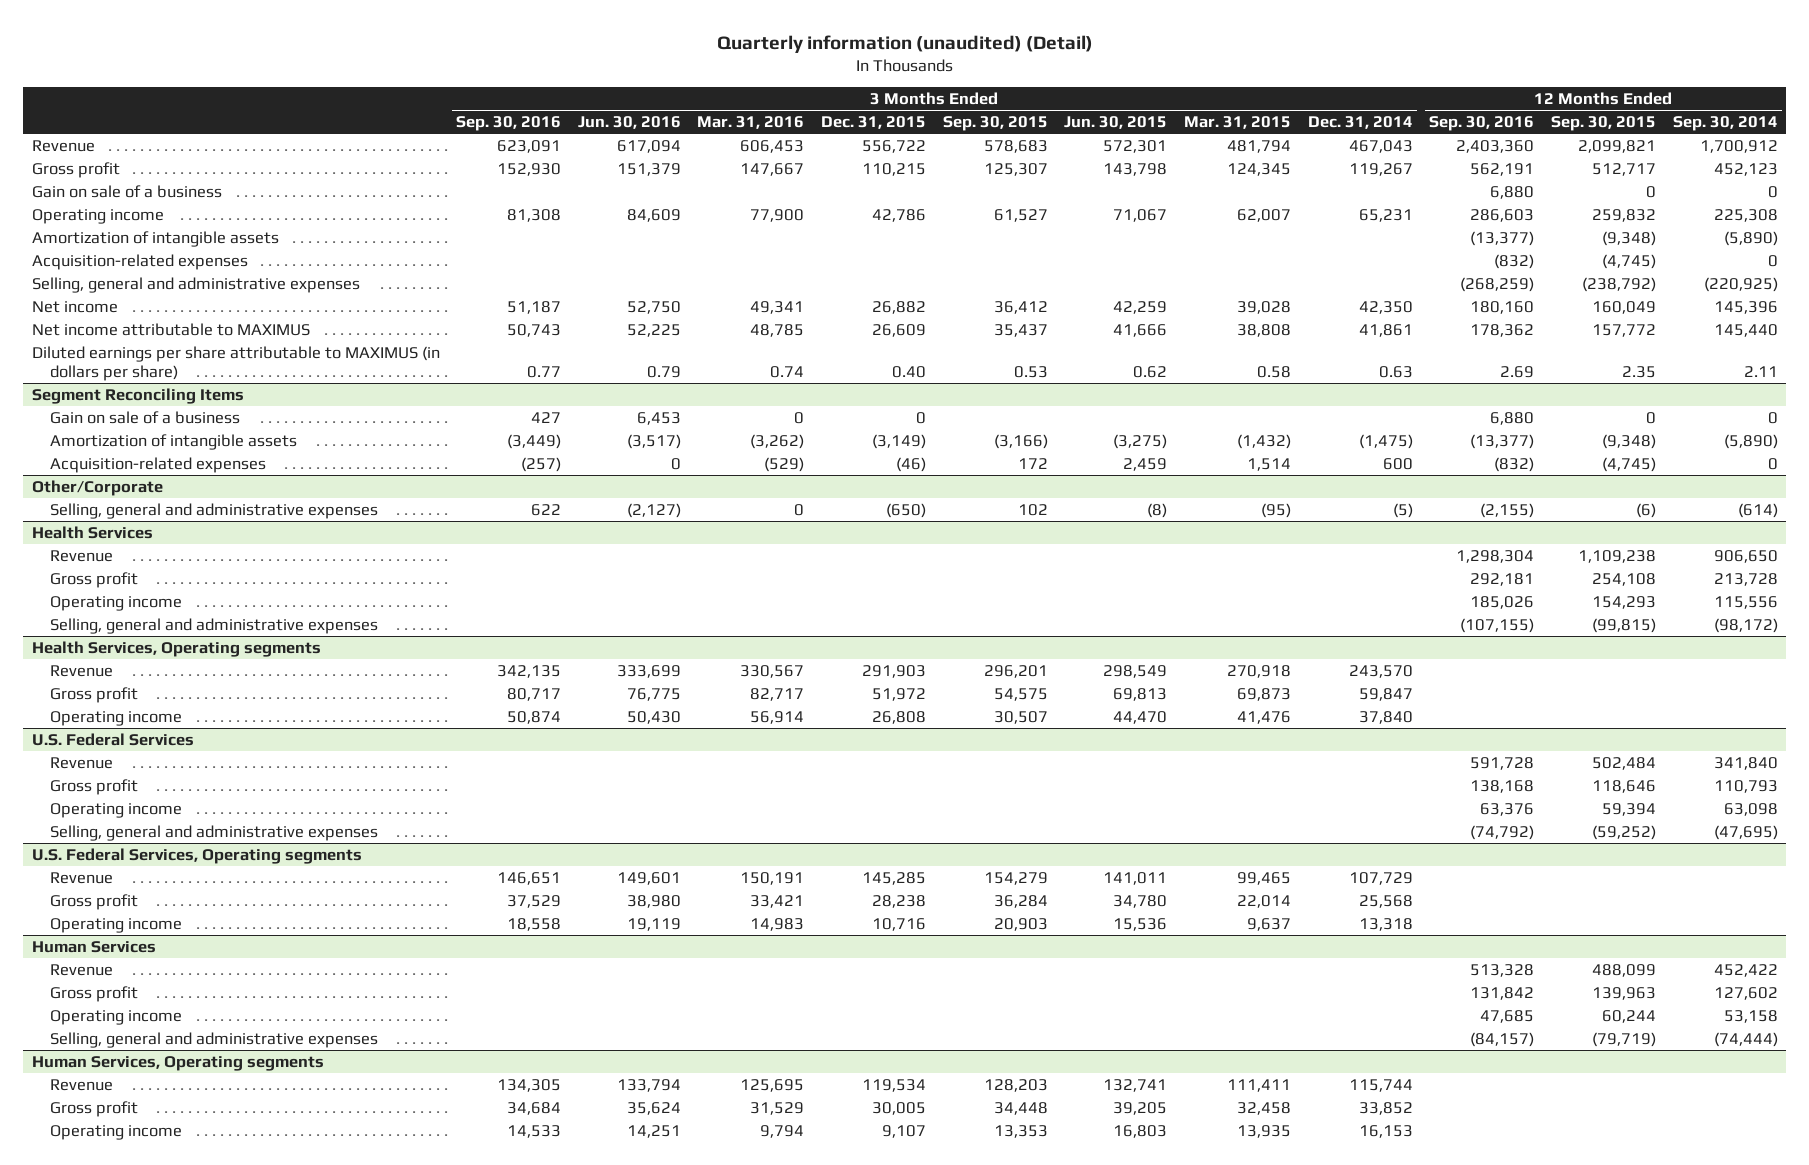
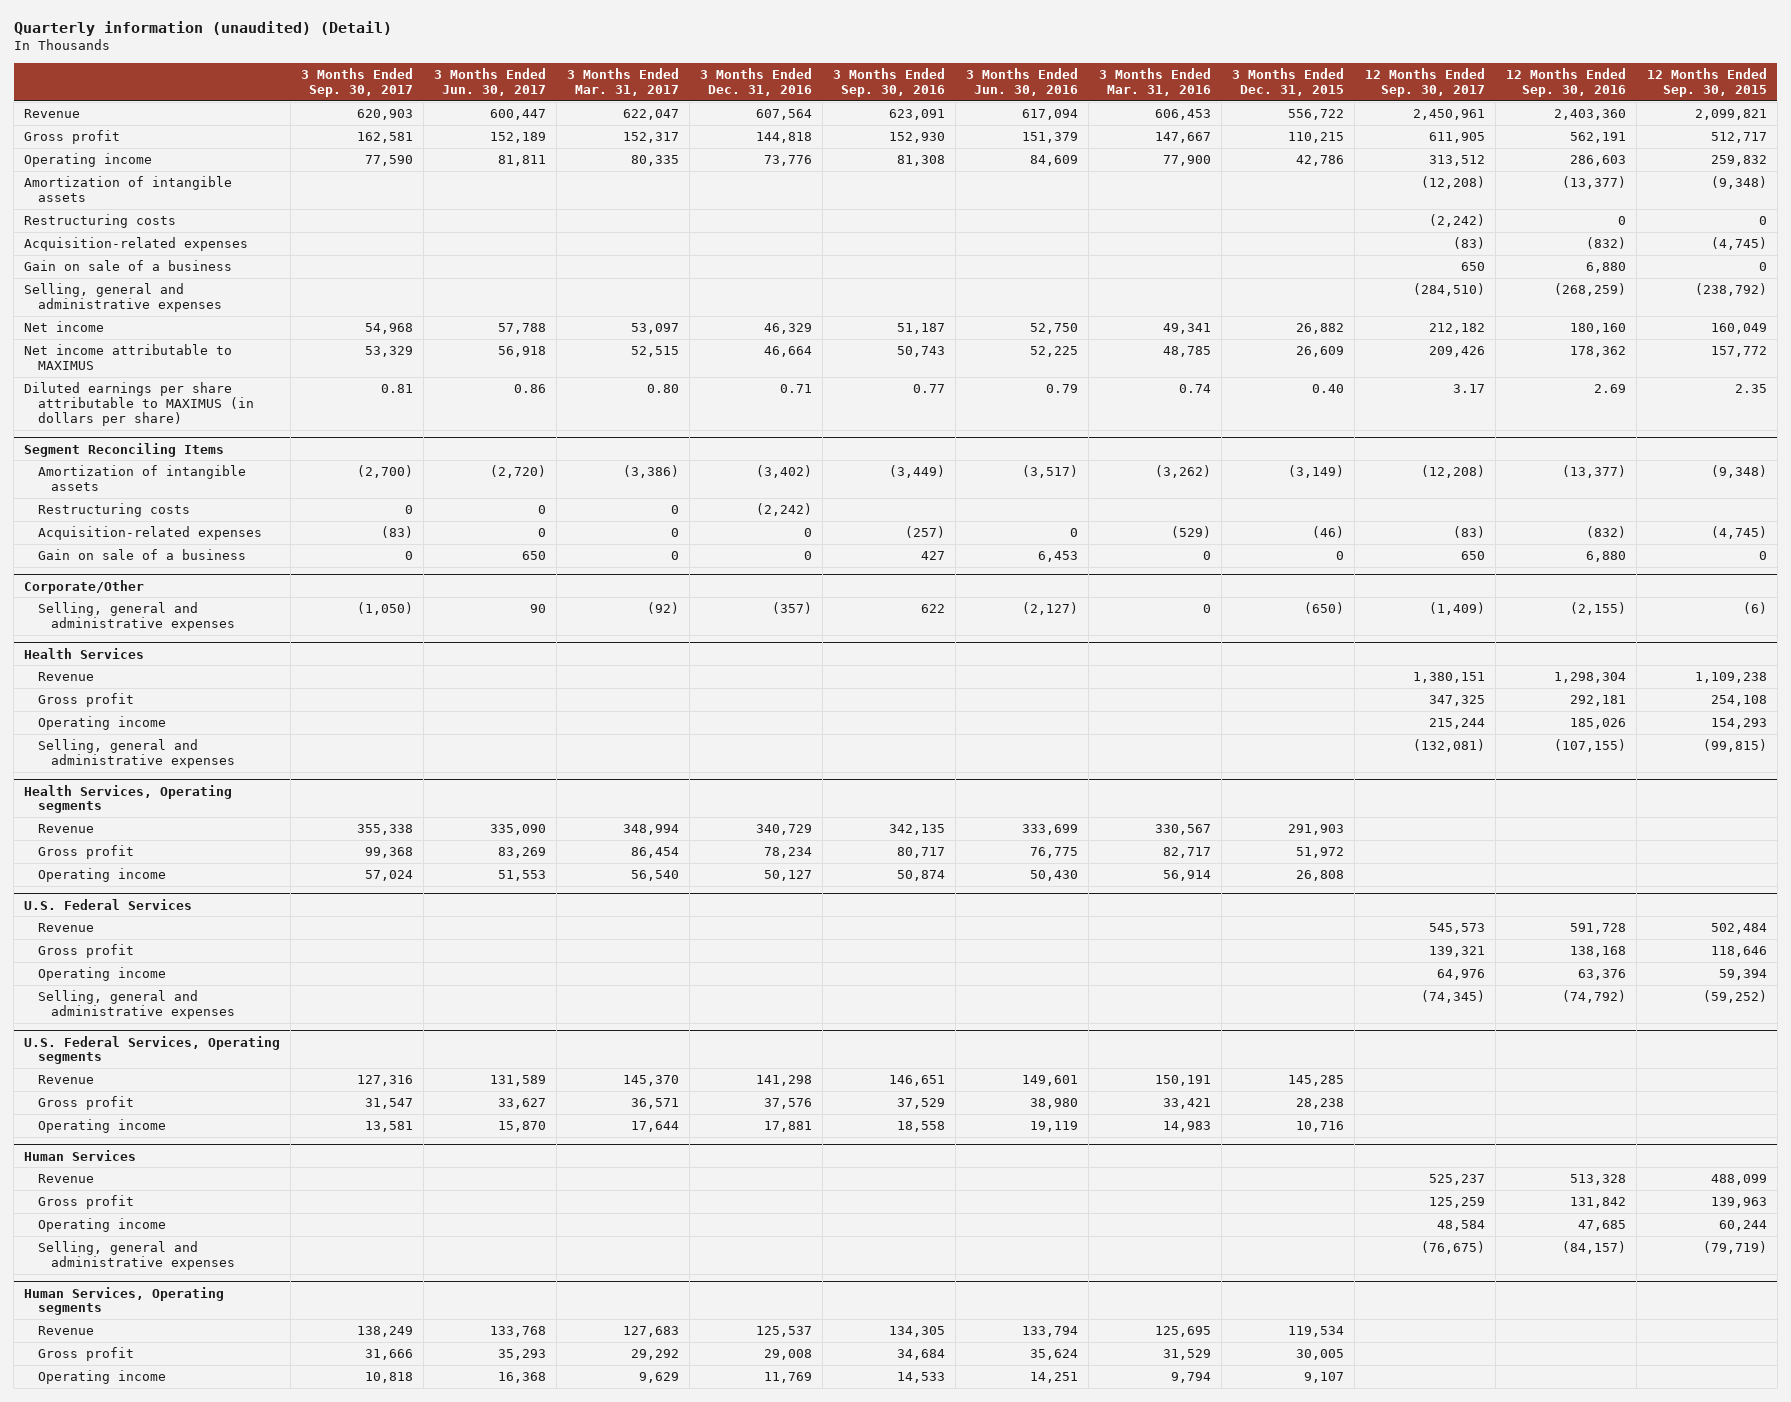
[942,116,1048,132] Sep. 30, 2015 -> none
[1064,116,1168,130] Jun. 30, 2015 -> none
[1184,116,1292,130] Mar. 31, 2015 -> none
[1307,116,1413,130] Dec. 31, 2014 -> none
[1672,116,1778,132] Sep. 30, 2014 -> none
none -> [301,68,414,98] 3 Months Ended Sep. 30, 2017
none -> [434,68,547,97] 3 Months Ended Jun. 30, 2017
none -> [567,68,680,97] 3 Months Ended Mar. 31, 2017
none -> [699,68,812,97] 3 Months Ended Dec. 31, 2016
none -> [1364,68,1485,98] 12 Months Ended Sep. 30, 2017
none -> [24,214,177,229] Restructuring costs
[31,184,222,198] Gain on sale of a business -> [24,260,233,272] Gain on sale of a business
none -> [37,503,190,518] Restructuring costs
[49,410,240,424] Gain on sale of a business -> [37,549,246,561] Gain on sale of a business
[31,479,163,496] Other/Corporate -> [24,579,145,594] Corporate/Other

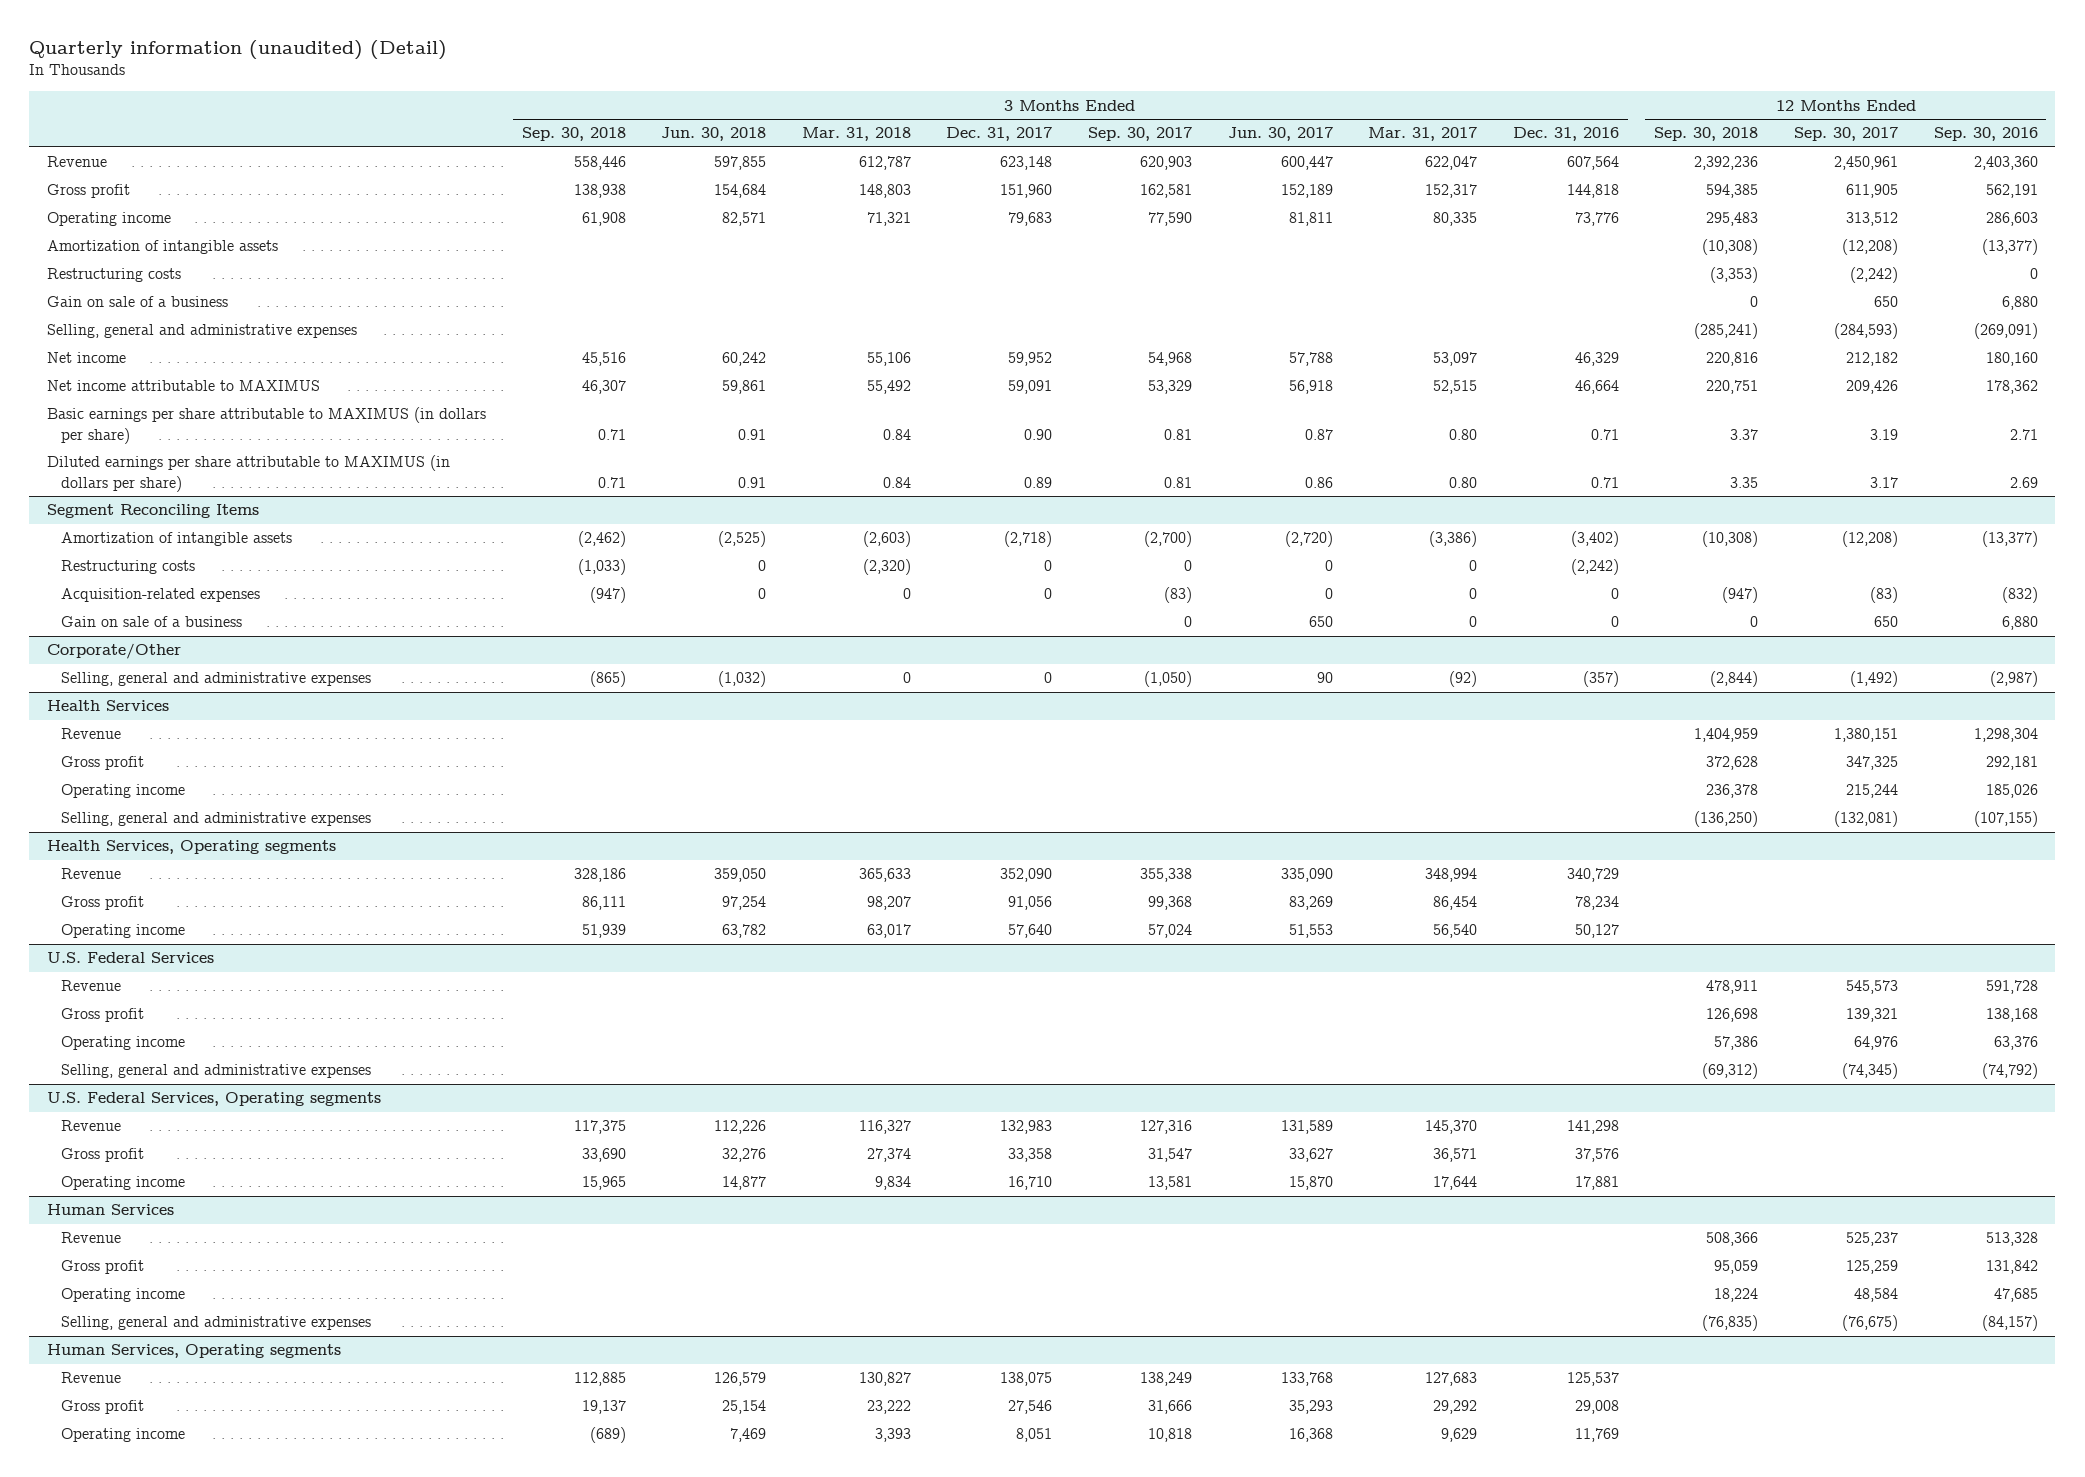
[832,68,945,98] 3 Months Ended Sep. 30, 2016 -> none
[965,68,1078,97] 3 Months Ended Jun. 30, 2016 -> none
[1098,68,1211,97] 3 Months Ended Mar. 31, 2016 -> none
[1231,68,1344,97] 3 Months Ended Dec. 31, 2015 -> none
[1646,68,1767,98] 12 Months Ended Sep. 30, 2015 -> none
none -> [521,127,626,142] Sep. 30, 2018
none -> [661,127,767,142] Jun. 30, 2018
none -> [801,127,911,142] Mar. 31, 2018
none -> [946,127,1053,142] Dec. 31, 2017
none -> [1654,127,1759,142] Sep. 30, 2018
[24,237,249,252] Acquisition-related expenses -> none
[1412,283,1485,297] (284,510) -> [1833,323,1898,340] (284,593)
[1553,283,1626,297] (268,259) -> [1973,323,2038,340] (269,091)
none -> [46,407,486,444] Basic earnings per share attributable to MAXIMUS (in dollars per share)
[1428,602,1485,616] (1,409) -> [1849,671,1898,688] (1,492)
[1569,602,1626,616] (2,155) -> [1989,671,2038,688] (2,987)

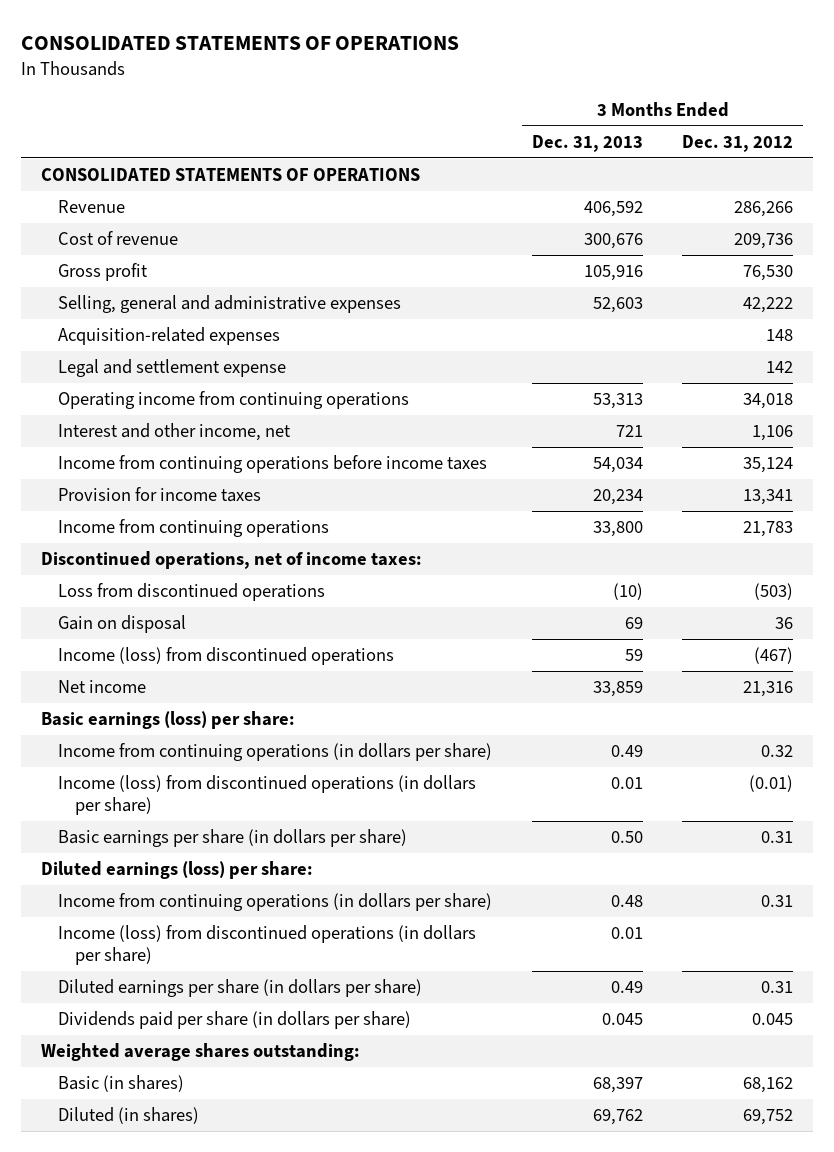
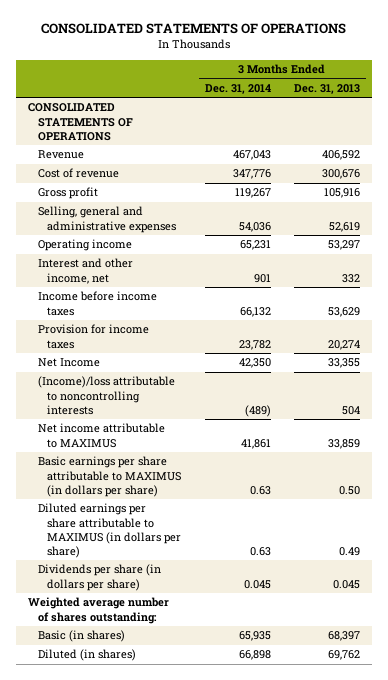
[682,134,794,152] Dec. 31, 2012 -> none
none -> [204,83,271,94] Dec. 31, 2014
[58,327,281,346] Acquisition-related expenses -> none
[58,359,287,378] Legal and settlement expense -> none
[58,519,330,538] Income from continuing operations -> none
[41,551,423,570] Discontinued operations, net of income taxes: -> none
[58,583,326,602] Loss from discontinued operations -> none
[58,615,187,634] Gain on disposal -> none
[58,647,395,666] Income (loss) from discontinued operations -> none
[41,711,296,730] Basic earnings (loss) per share: -> none
[58,743,493,762] Income from continuing operations (in dollars per share) -> none
[58,775,477,816] Income (loss) from discontinued operations (in dollars per share) -> none
[41,861,314,880] Diluted earnings (loss) per share: -> none
[58,893,493,912] Income from continuing operations (in dollars per share) -> none
[58,925,477,966] Income (loss) from discontinued operations (in dollars per share) -> none
[592,297,643,314] 52,603 -> [329,221,361,232] 52,619
[58,391,410,410] Operating income from continuing operations -> [37,239,132,252] Operating income
[592,393,643,410] 53,313 -> [328,240,361,251] 53,297
[615,425,643,438] 721 -> [342,273,361,283] 332
[58,455,488,474] Income from continuing operations before income taxes -> [37,291,157,316] Income before income taxes
[592,457,643,474] 54,034 -> [328,306,361,317] 53,629
[592,489,643,506] 20,234 -> [328,339,361,350] 20,274
none -> [37,358,100,368] Net Income
none -> [37,376,175,415] (Income)/loss attributable to noncontrolling interests
[58,680,147,694] Net income -> [37,423,165,448] Net income attributable to MAXIMUS
[58,829,408,848] Basic earnings per share (in dollars per share) -> [37,456,182,497] Basic earnings per share attributable to MAXIMUS (in dollars per share)
[58,979,423,998] Diluted earnings per share (in dollars per share) -> [37,503,182,558] Diluted earnings per share attributable to MAXIMUS (in dollars per share)
[58,1011,412,1030] Dividends paid per share (in dollars per share) -> [37,564,161,591] Dividends per share (in dollars per share)
[41,1043,361,1062] Weighted average shares outstanding: -> [27,597,169,624] Weighted average number of shares outstanding:

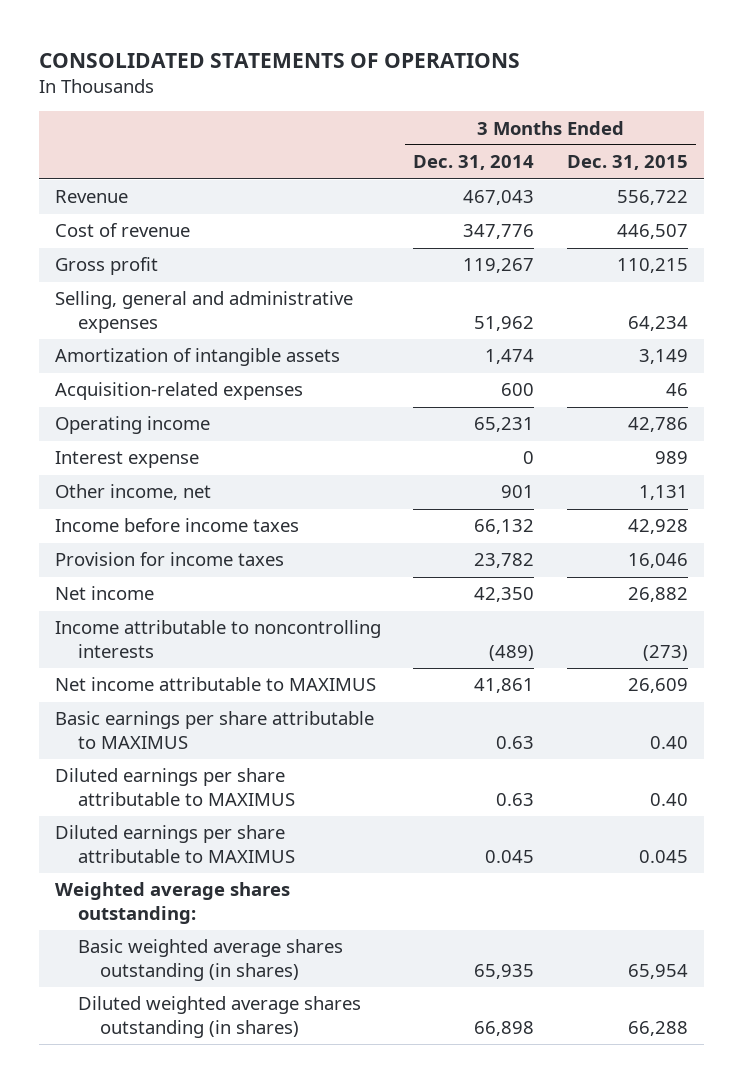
[294,83,361,94] Dec. 31, 2013 -> none
none -> [566,155,688,171] Dec. 31, 2015
[27,103,133,141] CONSOLIDATED STATEMENTS OF OPERATIONS -> none
[238,221,271,232] 54,036 -> [474,315,535,331] 51,962
none -> [55,348,341,367] Amortization of intangible assets
none -> [55,382,304,401] Acquisition-related expenses
none -> [55,451,200,469] Interest expense
[37,258,133,284] Interest and other income, net -> [55,484,212,501] Other income, net
[37,358,100,368] Net Income -> [55,586,155,601] Net income
[37,376,175,415] (Income)/loss attributable to noncontrolling interests -> [55,620,382,658] Income attributable to noncontrolling interests
[37,456,182,497] Basic earnings per share attributable to MAXIMUS (in dollars per share) -> [55,711,375,749] Basic earnings per share attributable to MAXIMUS
[37,503,182,558] Diluted earnings per share attributable to MAXIMUS (in dollars per share) -> [55,768,295,806] Diluted earnings per share attributable to MAXIMUS
[37,564,161,591] Dividends per share (in dollars per share) -> [55,825,295,863] Diluted earnings per share attributable to MAXIMUS
[27,597,169,624] Weighted average number of shares outstanding: -> [55,882,291,924] Weighted average shares outstanding:
[37,630,125,643] Basic (in shares) -> [77,939,343,981] Basic weighted average shares outstanding (in shares)
[37,649,136,662] Diluted (in shares) -> [77,996,361,1038] Diluted weighted average shares outstanding (in shares)

